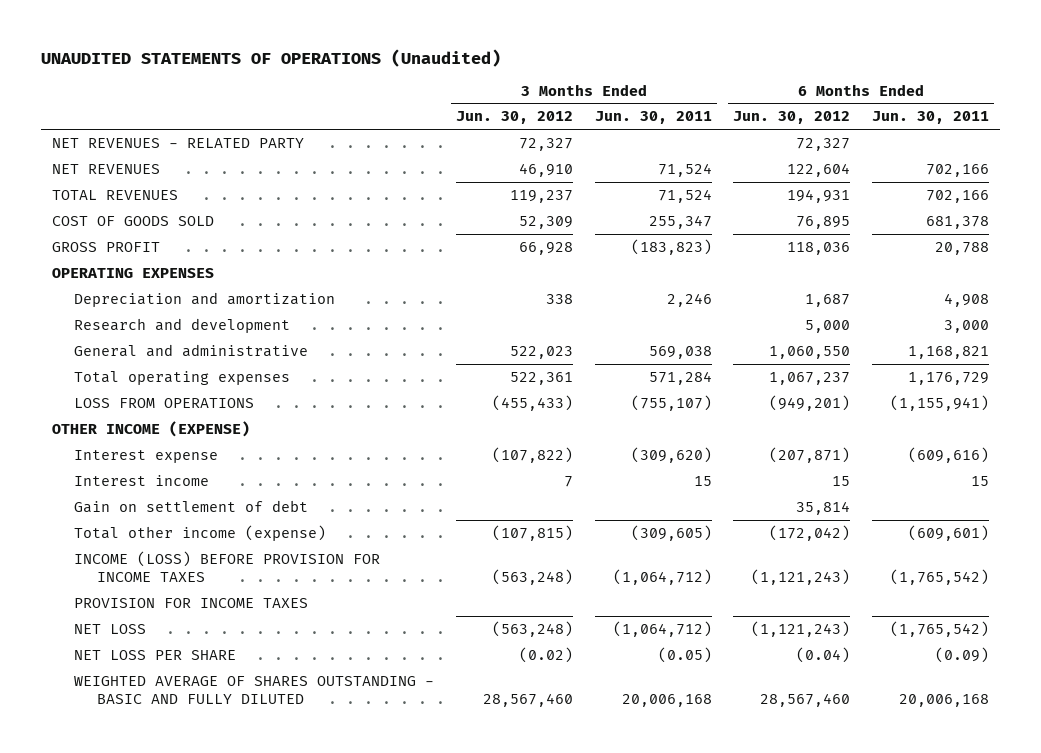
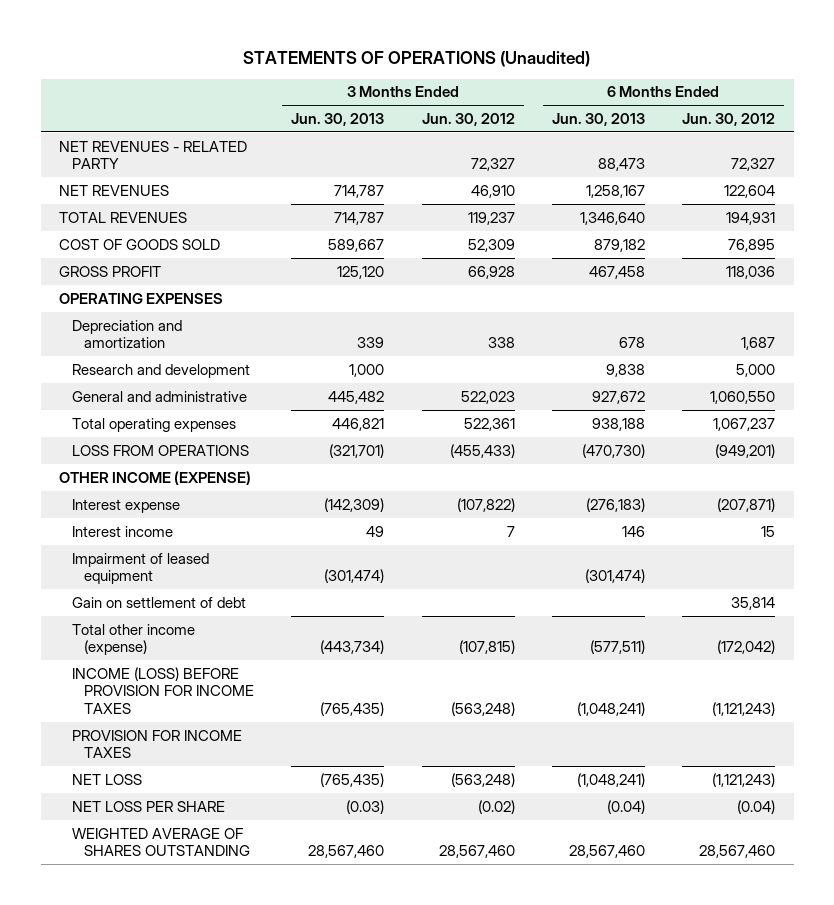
[41,48,502,67] UNAUDITED STATEMENTS OF OPERATIONS (Unaudited) -> [243,50,591,67] STATEMENTS OF OPERATIONS (Unaudited)
[594,111,712,125] Jun. 30, 2011 -> none
[871,111,989,125] Jun. 30, 2011 -> none
none -> [291,113,385,127] Jun. 30, 2013
none -> [551,113,645,127] Jun. 30, 2013
none -> [71,552,209,585] Impairment of leased equipment
[74,675,435,704] WEIGHTED AVERAGE OF SHARES OUTSTANDING - BASIC AND FULLY DILUTED -> [71,827,251,857] WEIGHTED AVERAGE OF SHARES OUTSTANDING

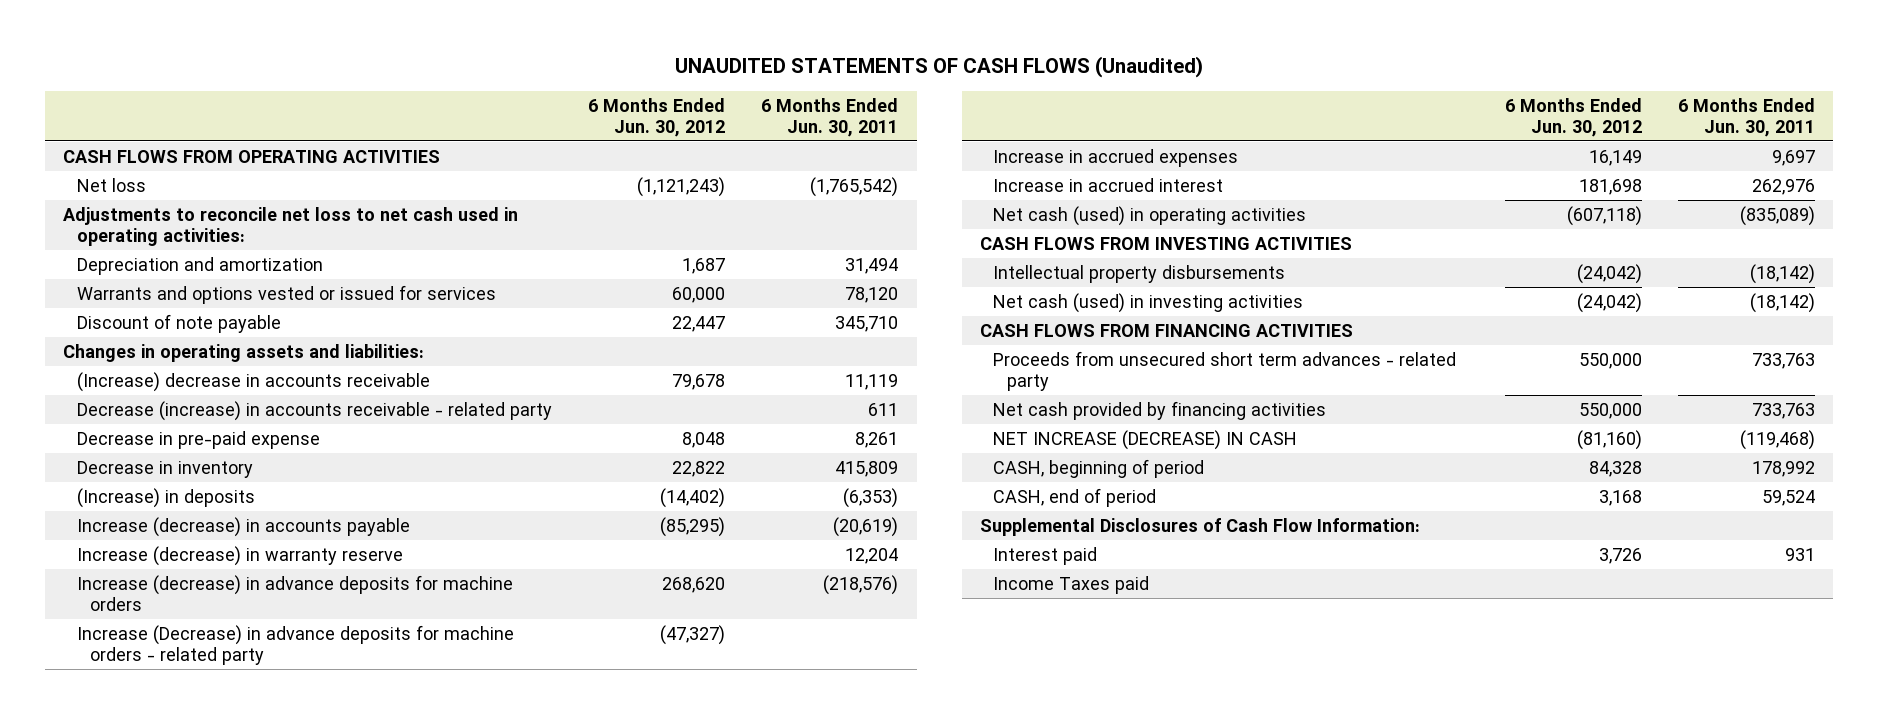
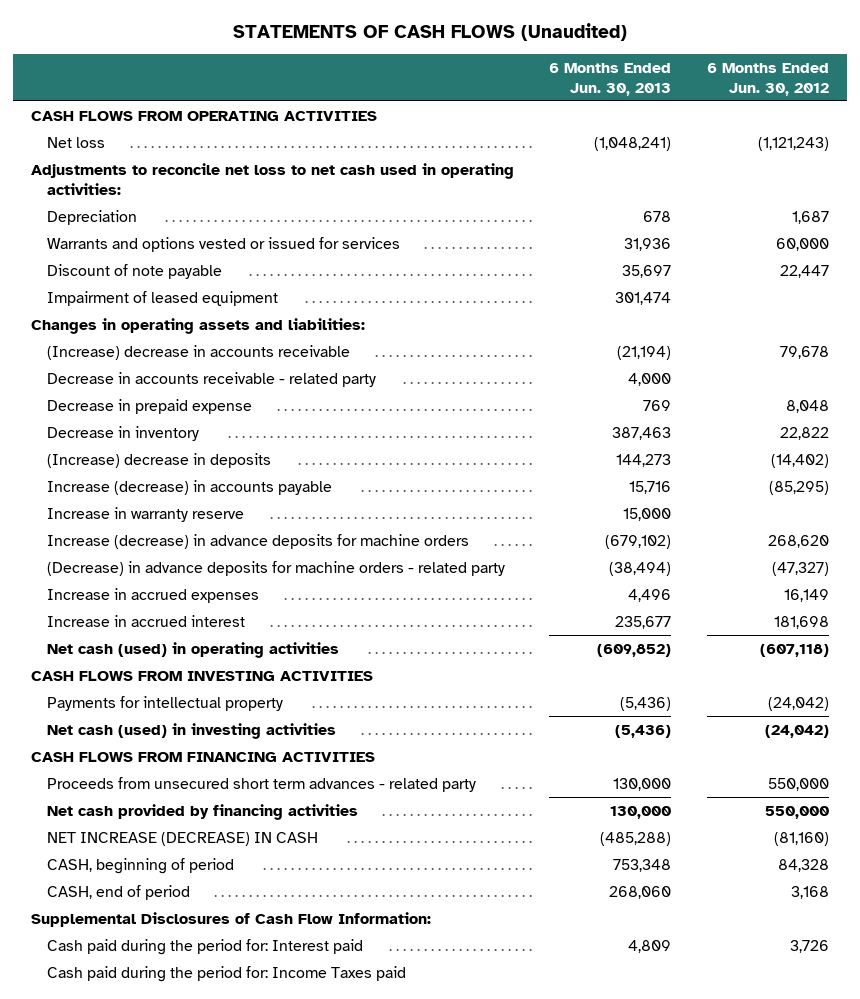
[675,55,1204,78] UNAUDITED STATEMENTS OF CASH FLOWS (Unaudited) -> [232,22,627,41] STATEMENTS OF CASH FLOWS (Unaudited)
[761,97,899,137] 6 Months Ended Jun. 30, 2011 -> none
none -> [549,63,672,96] 6 Months Ended Jun. 30, 2013
[76,256,323,275] Depreciation and amortization -> [47,210,138,226] Depreciation
none -> [47,291,279,307] Impairment of leased equipment
[76,400,552,421] Decrease (increase) in accounts receivable - related party -> [47,372,377,388] Decrease in accounts receivable - related party
[76,430,320,449] Decrease in pre-paid expense -> [47,399,253,415] Decrease in prepaid expense
[76,487,255,508] (Increase) in deposits -> [47,453,272,469] (Increase) decrease in deposits
[76,545,403,566] Increase (decrease) in warranty reserve -> [47,507,245,523] Increase in warranty reserve
[76,624,514,665] Increase (Decrease) in advance deposits for machine orders - related party -> [47,561,506,577] (Decrease) in advance deposits for machine orders - related party
[993,264,1286,283] Intellectual property disbursements -> [47,696,284,712] Payments for intellectual property
[993,546,1098,565] Interest paid -> [47,939,364,956] Cash paid during the period for: Interest paid
[993,575,1150,594] Income Taxes paid -> [47,966,407,983] Cash paid during the period for: Income Taxes paid

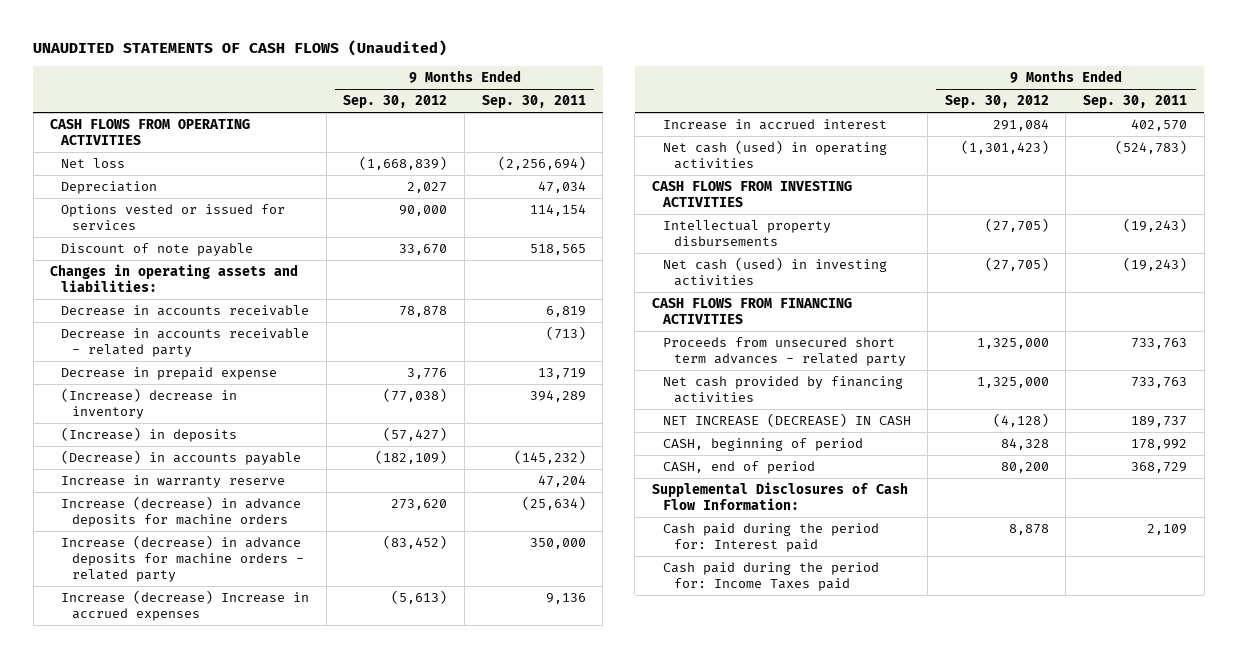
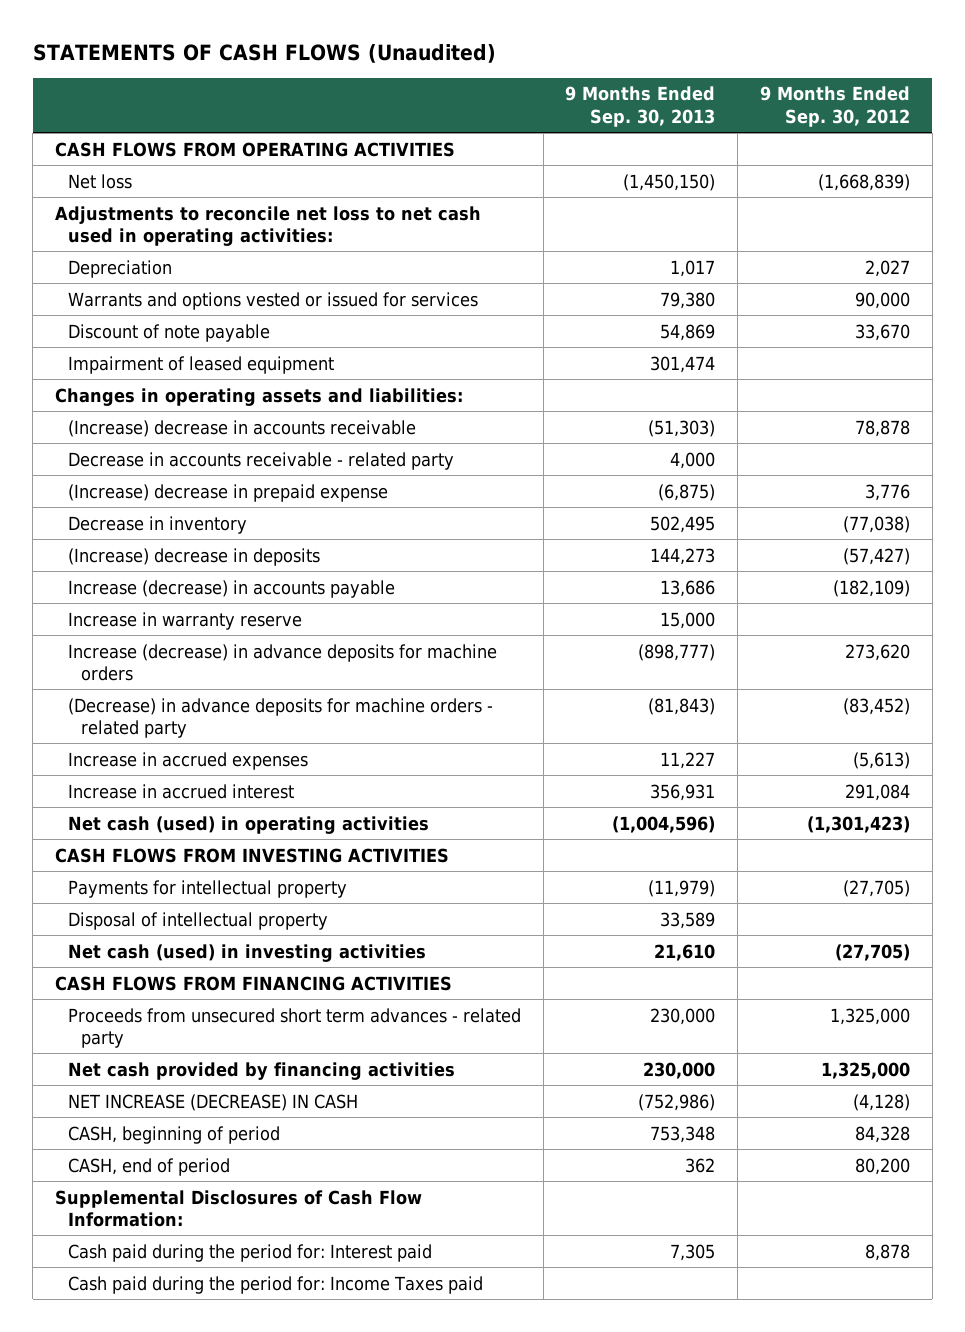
[33,39,448,56] UNAUDITED STATEMENTS OF CASH FLOWS (Unaudited) -> [32,44,496,64] STATEMENTS OF CASH FLOWS (Unaudited)
[481,95,586,109] Sep. 30, 2011 -> none
none -> [565,86,716,127] 9 Months Ended Sep. 30, 2013
none -> [54,205,481,246] Adjustments to reconcile net loss to net cash used in operating activities:
[61,204,286,230] Options vested or issued for services -> [67,291,478,310] Warrants and options vested or issued for services
none -> [67,355,334,374] Impairment of leased equipment
[61,305,310,317] Decrease in accounts receivable -> [67,419,416,437] (Increase) decrease in accounts receivable
[61,367,278,381] Decrease in prepaid expense -> [67,483,388,502] (Increase) decrease in prepaid expense
[61,388,238,419] (Increase) decrease in inventory -> [67,515,247,534] Decrease in inventory
[61,427,238,443] (Increase) in deposits -> [67,547,320,566] (Increase) decrease in deposits
[61,450,302,466] (Decrease) in accounts payable -> [67,579,395,598] Increase (decrease) in accounts payable
[61,535,305,582] Increase (decrease) in advance deposits for machine orders - related party -> [67,697,493,738] (Decrease) in advance deposits for machine orders - related party
[61,590,310,621] Increase (decrease) Increase in accrued expenses -> [67,751,308,770] Increase in accrued expenses
[662,220,831,246] Intellectual property disbursements -> [67,879,347,898] Payments for intellectual property
none -> [67,911,328,930] Disposal of intellectual property

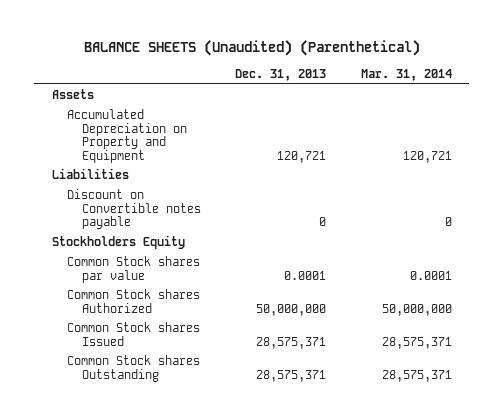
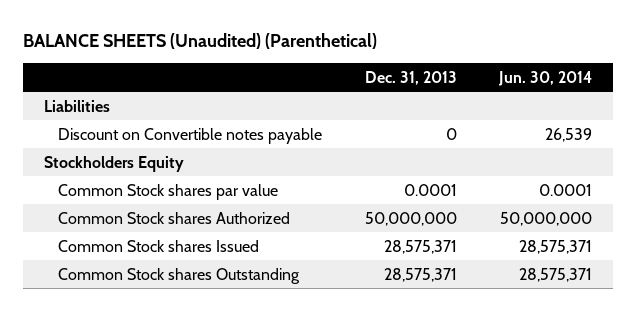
[360,69,452,82] Mar. 31, 2014 -> none
none -> [498,70,593,86] Jun. 30, 2014
[51,89,94,100] Assets -> none
[66,109,187,163] Accumulated Depreciation on Property and Equipment -> none

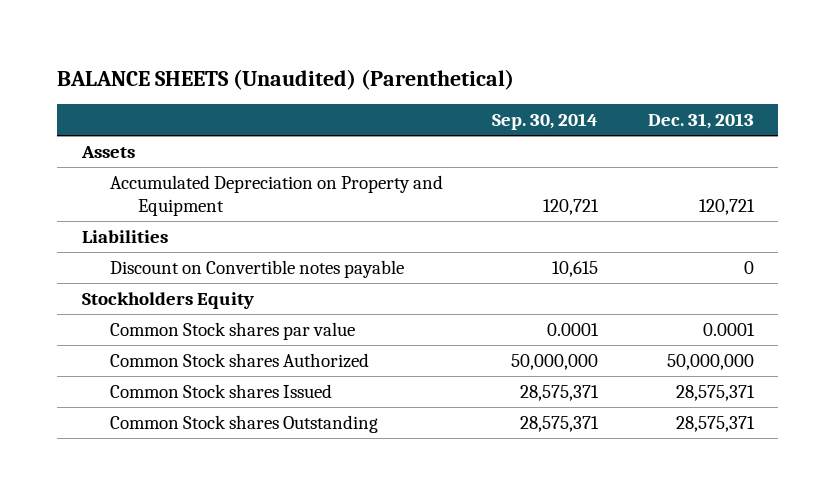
[498,70,593,86] Jun. 30, 2014 -> none
none -> [492,112,599,130] Sep. 30, 2014
none -> [80,145,135,158] Assets
none -> [109,174,443,216] Accumulated Depreciation on Property and Equipment

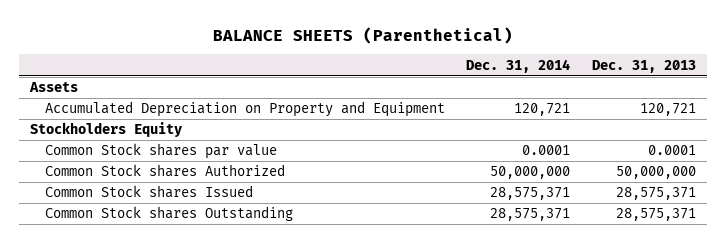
[57,68,515,90] BALANCE SHEETS (Unaudited) (Parenthetical) -> [213,26,514,44] BALANCE SHEETS (Parenthetical)
[492,112,599,130] Sep. 30, 2014 -> none
none -> [466,58,571,73] Dec. 31, 2014
[81,229,168,243] Liabilities -> none
[109,259,404,278] Discount on Convertible notes payable -> none

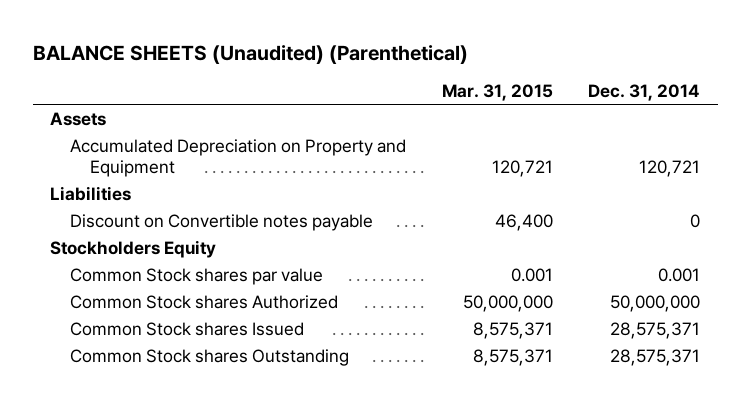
[213,26,514,44] BALANCE SHEETS (Parenthetical) -> [32,44,468,64] BALANCE SHEETS (Unaudited) (Parenthetical)
[592,59,697,73] Dec. 31, 2013 -> none
none -> [441,84,553,102] Mar. 31, 2015
none -> [50,185,132,201] Liabilities
none -> [70,213,374,231] Discount on Convertible notes payable
[522,145,571,156] 0.0001 -> [658,267,701,282] 0.001

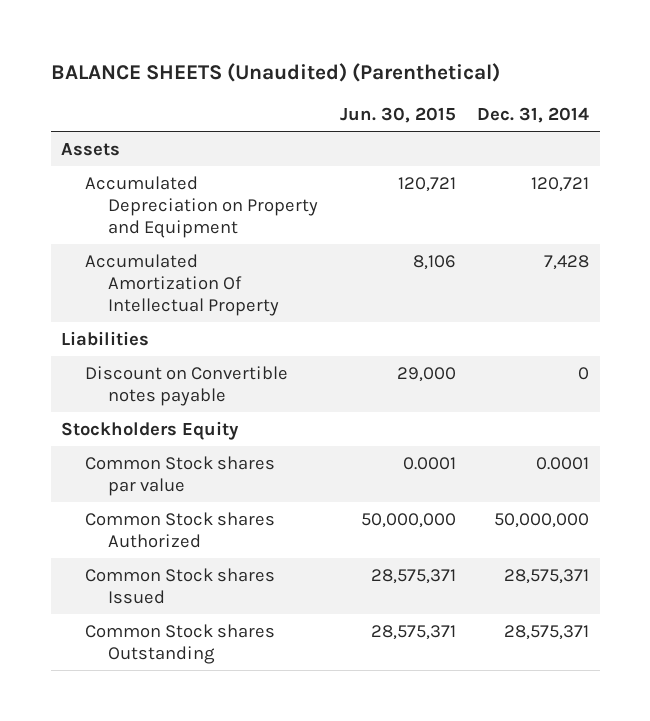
[441,84,553,102] Mar. 31, 2015 -> none
none -> [339,107,456,124] Jun. 30, 2015
none -> [84,253,280,316] Accumulated Amortization Of Intellectual Property
[658,267,701,282] 0.001 -> [535,456,589,470] 0.0001

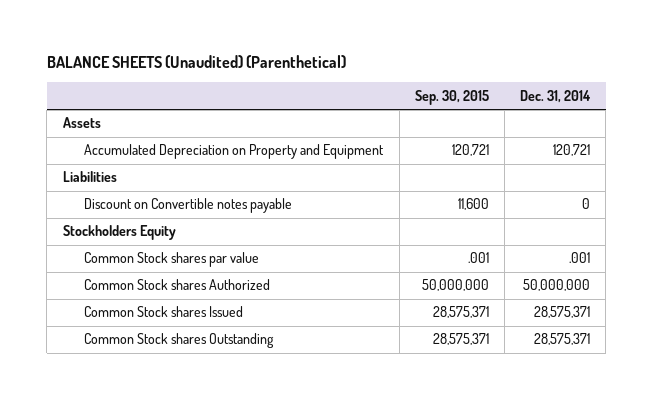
[339,107,456,124] Jun. 30, 2015 -> none
none -> [414,89,489,105] Sep. 30, 2015
[84,253,280,316] Accumulated Amortization Of Intellectual Property -> none
[535,456,589,470] 0.0001 -> [568,252,590,264] .001

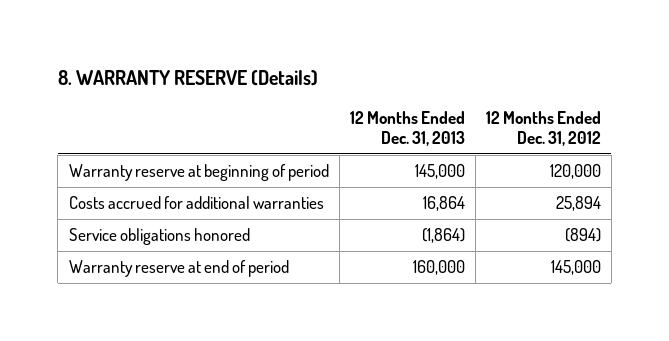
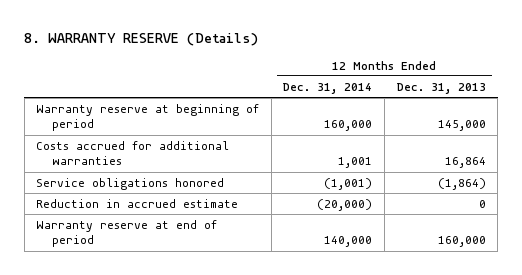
[485,110,601,147] 12 Months Ended Dec. 31, 2012 -> none
none -> [283,82,373,94] Dec. 31, 2014
none -> [36,198,239,208] Reduction in accrued estimate

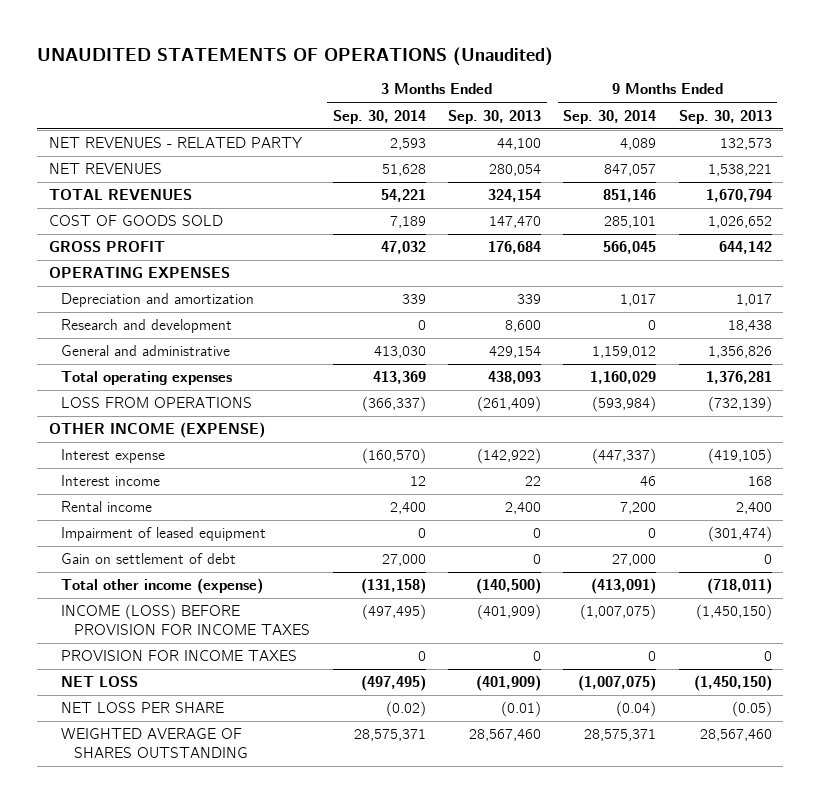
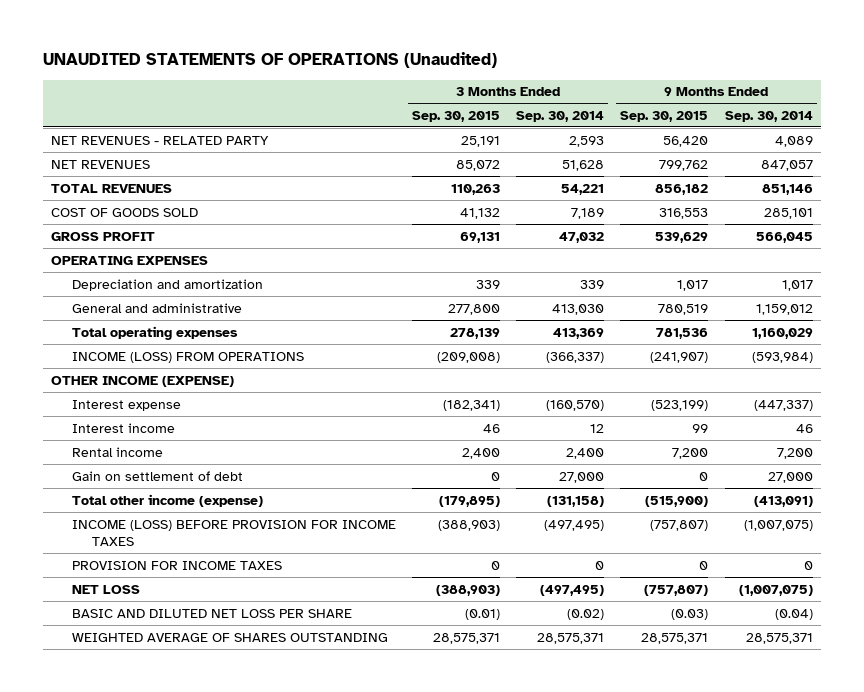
[448,109,542,124] Sep. 30, 2013 -> none
[678,109,772,124] Sep. 30, 2013 -> none
none -> [411,110,500,122] Sep. 30, 2015
none -> [620,110,709,122] Sep. 30, 2015
[61,319,233,334] Research and development -> none
[61,397,253,409] LOSS FROM OPERATIONS -> [71,351,304,363] INCOME (LOSS) FROM OPERATIONS
[61,527,267,542] Impairment of leased equipment -> none
[61,702,225,714] NET LOSS PER SHARE -> [71,608,352,618] BASIC AND DILUTED NET LOSS PER SHARE

